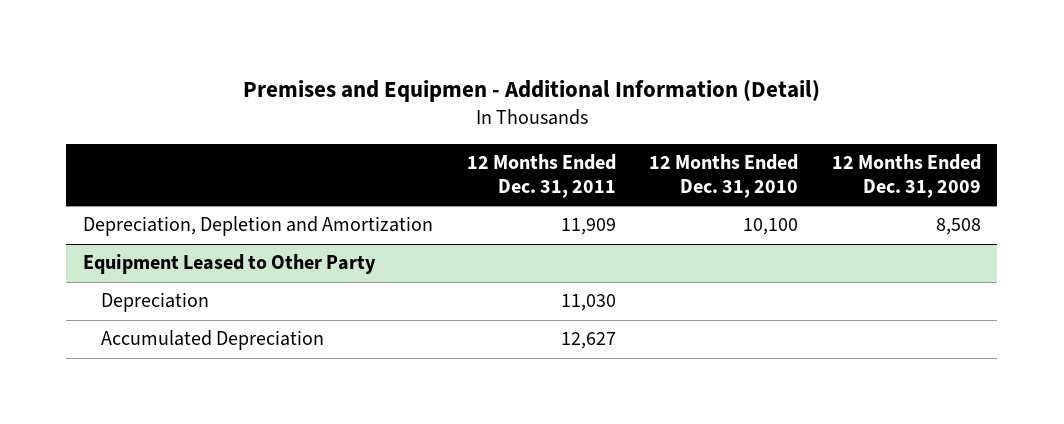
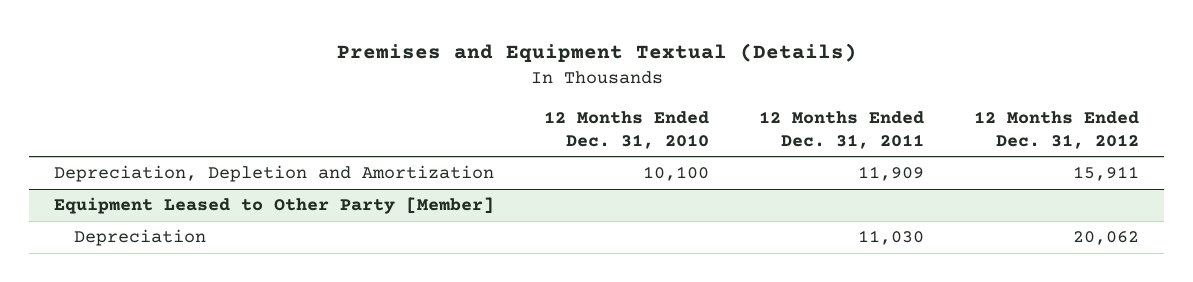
[242,80,820,103] Premises and Equipmen - Additional Information (Detail) -> [336,43,857,63] Premises and Equipment Textual (Details)
[831,154,981,198] 12 Months Ended Dec. 31, 2009 -> none
none -> [973,110,1139,149] 12 Months Ended Dec. 31, 2012
[83,254,377,275] Equipment Leased to Other Party -> [54,197,495,215] Equipment Leased to Other Party [Member]
[101,330,325,351] Accumulated Depreciation -> none

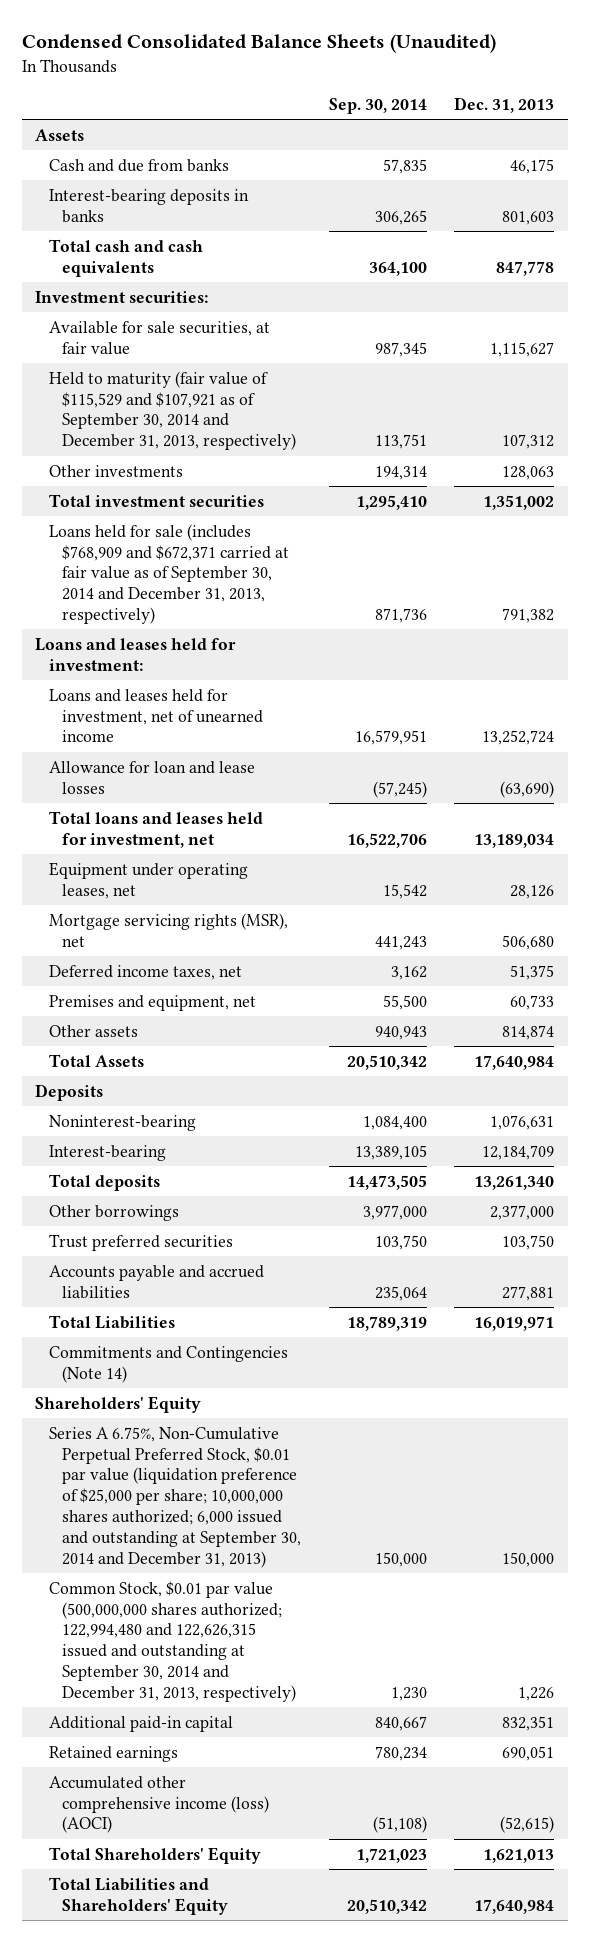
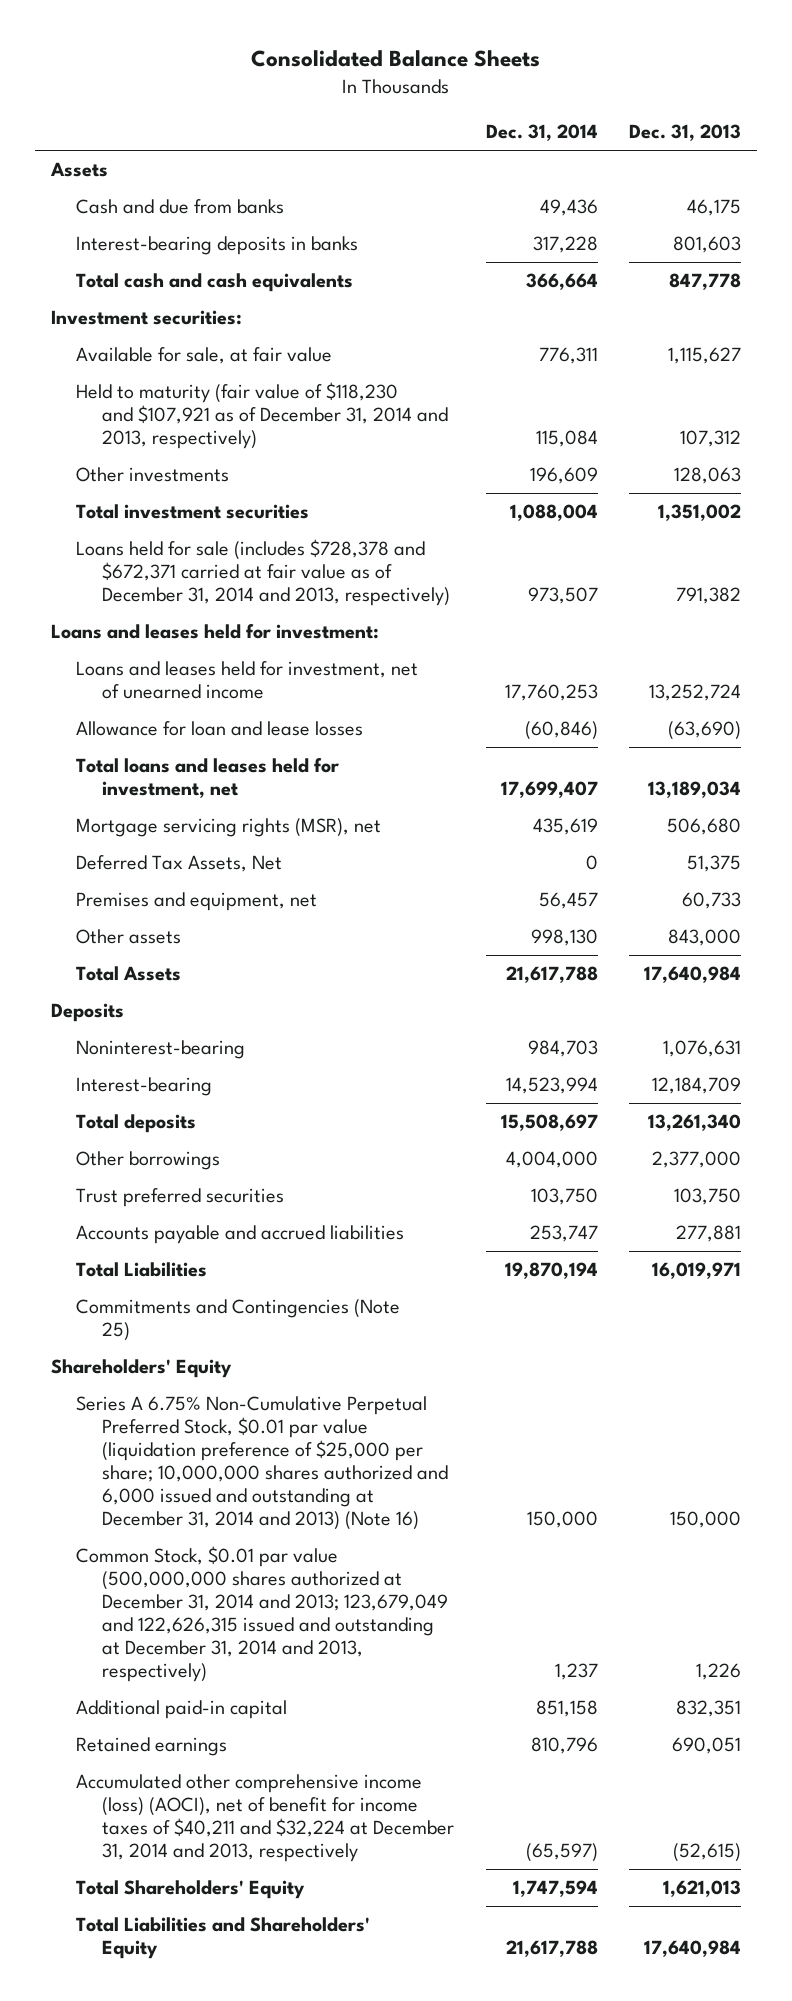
[21,34,496,54] Condensed Consolidated Balance Sheets (Unaudited) -> [250,49,540,67] Consolidated Balance Sheets
[328,97,427,114] Sep. 30, 2014 -> none
none -> [485,123,598,141] Dec. 31, 2014
[48,320,270,355] Available for sale securities, at fair value -> [76,347,333,365] Available for sale, at fair value
[48,370,297,451] Held to maturity (fair value of $115,529 and $107,921 as of September 30, 2014 and December 31, 2013, respectively) -> [76,382,449,450] Held to maturity (fair value of $118,230 and $107,921 as of December 31, 2014 and 2013, respectively)
[48,523,290,624] Loans held for sale (includes $768,909 and $672,371 carried at fair value as of September 30, 2014 and December 31, 2013, respectively) -> [76,539,451,607] Loans held for sale (includes $728,378 and $672,371 carried at fair value as of December 31, 2014 and 2013, respectively)
[48,861,248,899] Equipment under operating leases, net -> none
[48,964,242,980] Deferred income taxes, net -> [76,855,283,873] Deferred Tax Assets, Net
[502,1024,555,1040] 814,874 -> [668,929,742,947] 843,000
[48,1345,288,1383] Commitments and Contingencies (Note 14) -> [76,1299,401,1342] Commitments and Contingencies (Note 25)
[48,1426,302,1568] Series A 6.75%, Non-Cumulative Perpetual Preferred Stock, $0.01 par value (liquidation preference of $25,000 per share; 10,000,000 shares authorized; 6,000 issued and outstanding at September 30, 2014 and December 31, 2013) -> [76,1396,449,1531] Series A 6.75% Non-Cumulative Perpetual Preferred Stock, $0.01 par value (liquidation preference of $25,000 per share; 10,000,000 shares authorized and 6,000 issued and outstanding at December 31, 2014 and 2013) (Note 16)
[48,1580,297,1702] Common Stock, $0.01 par value (500,000,000 shares authorized; 122,994,480 and 122,626,315 issued and outstanding at September 30, 2014 and December 31, 2013, respectively) -> [76,1546,449,1683] Common Stock, $0.01 par value (500,000,000 shares authorized at December 31, 2014 and 2013; 123,679,049 and 122,626,315 issued and outstanding at December 31, 2014 and 2013, respectively)
[48,1775,270,1834] Accumulated other comprehensive income (loss) (AOCI) -> [76,1774,455,1863] Accumulated other comprehensive income (loss) (AOCI), net of benefit for income taxes of $40,211 and $32,224 at December 31, 2014 and 2013, respectively

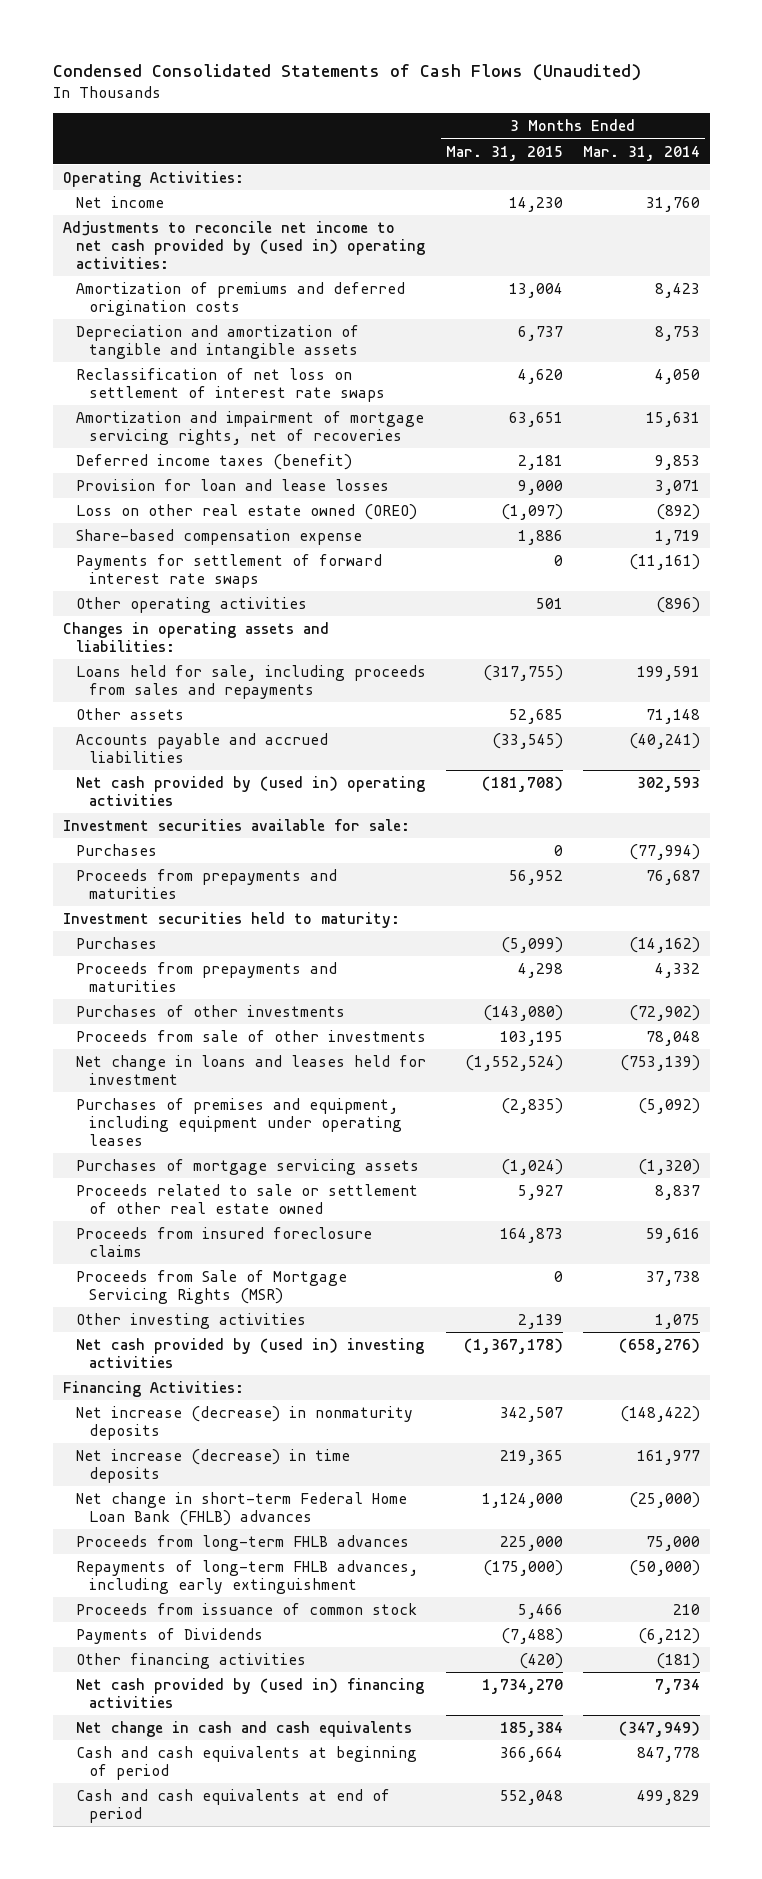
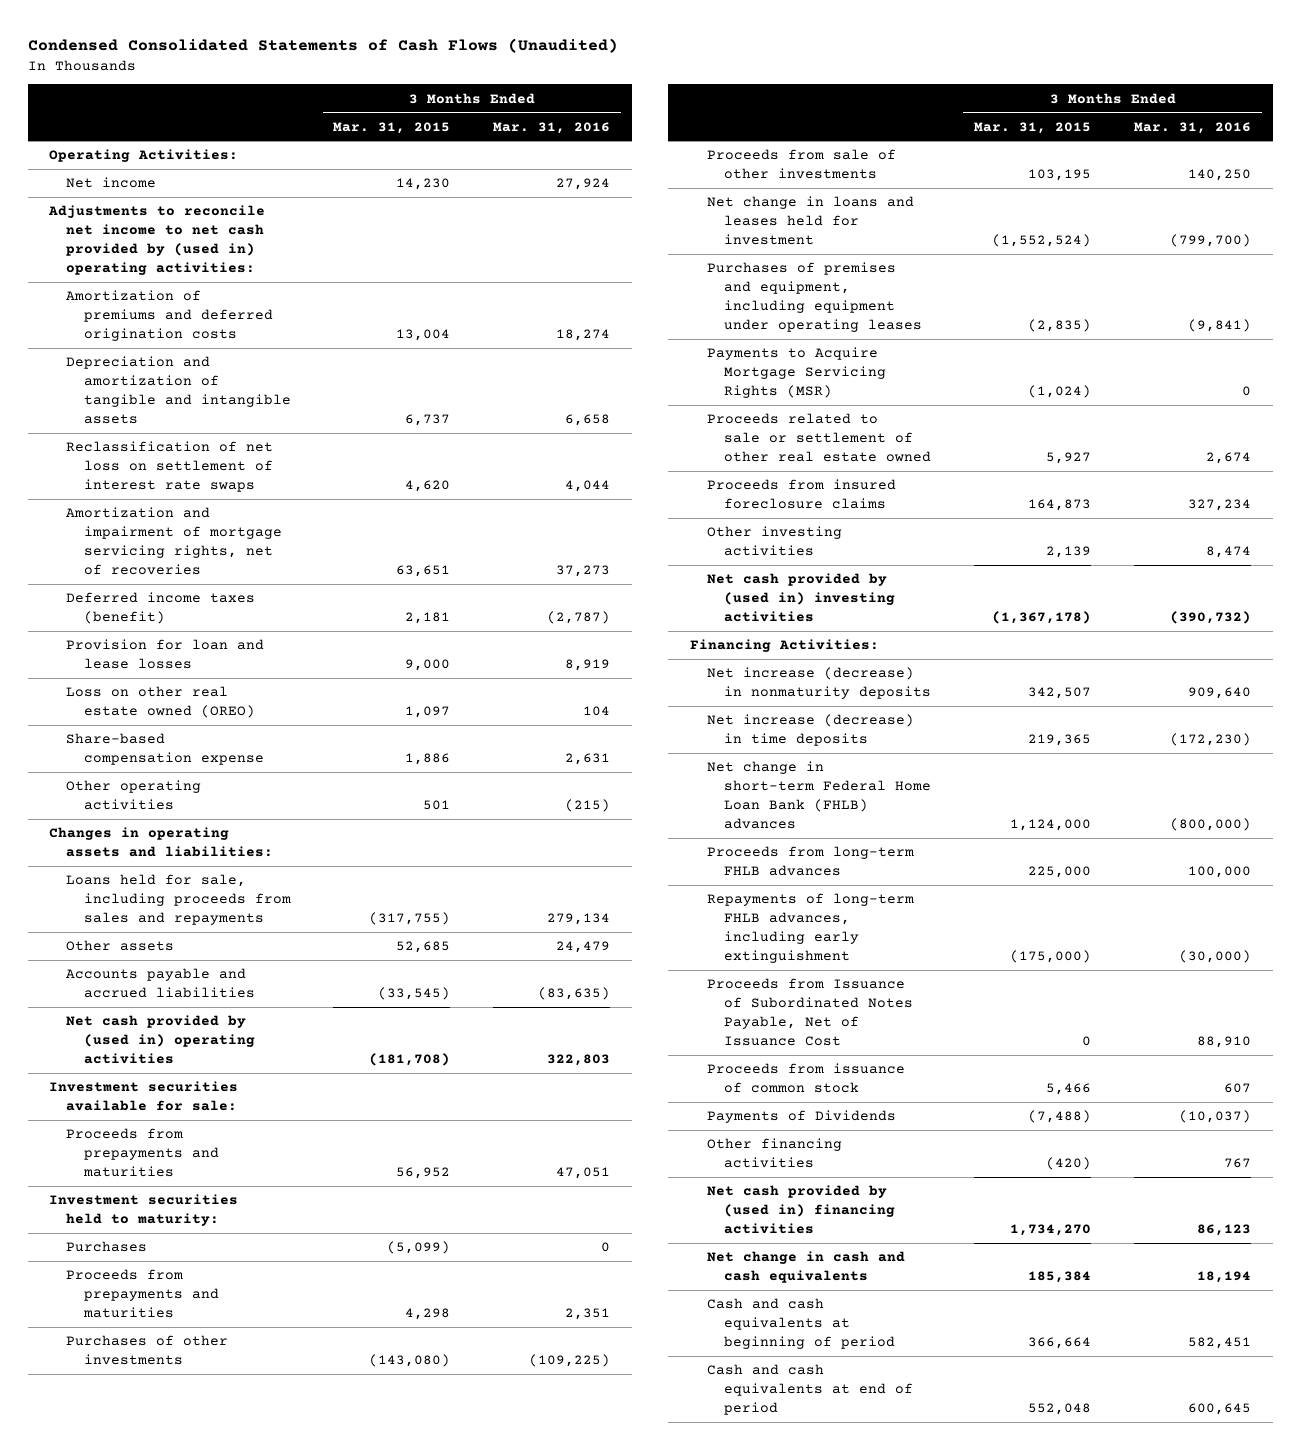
[582,145,700,161] Mar. 31, 2014 -> none
none -> [493,121,611,134] Mar. 31, 2016
[500,504,563,521] (1,097) -> [405,706,451,719] 1,097
[76,554,383,589] Payments for settlement of forward interest rate swaps -> none
[76,844,158,857] Purchases -> none
[76,1159,420,1176] Purchases of mortgage servicing assets -> [706,347,887,398] Payments to Acquire Mortgage Servicing Rights (MSR)
[76,1270,348,1305] Proceeds from Sale of Mortgage Servicing Rights (MSR) -> none
none -> [706,978,914,1046] Proceeds from Issuance of Subordinated Notes Payable, Net of Issuance Cost

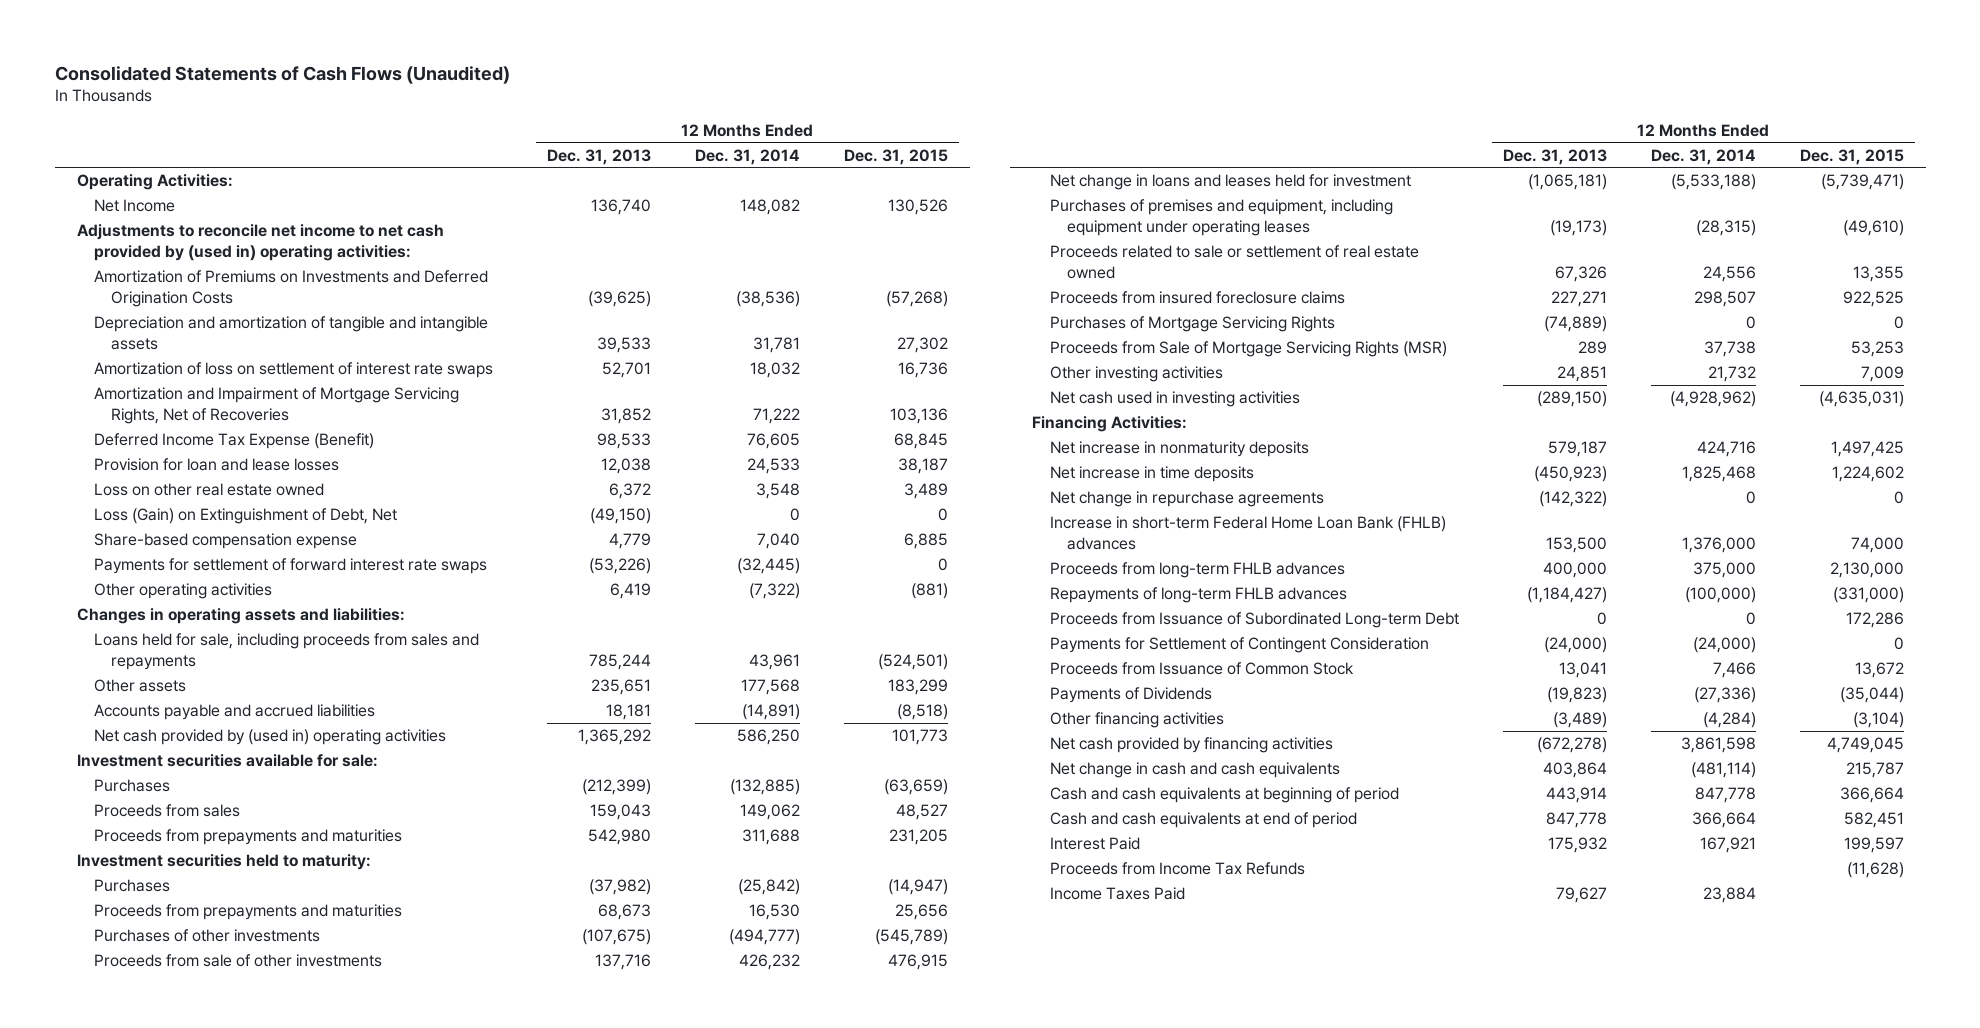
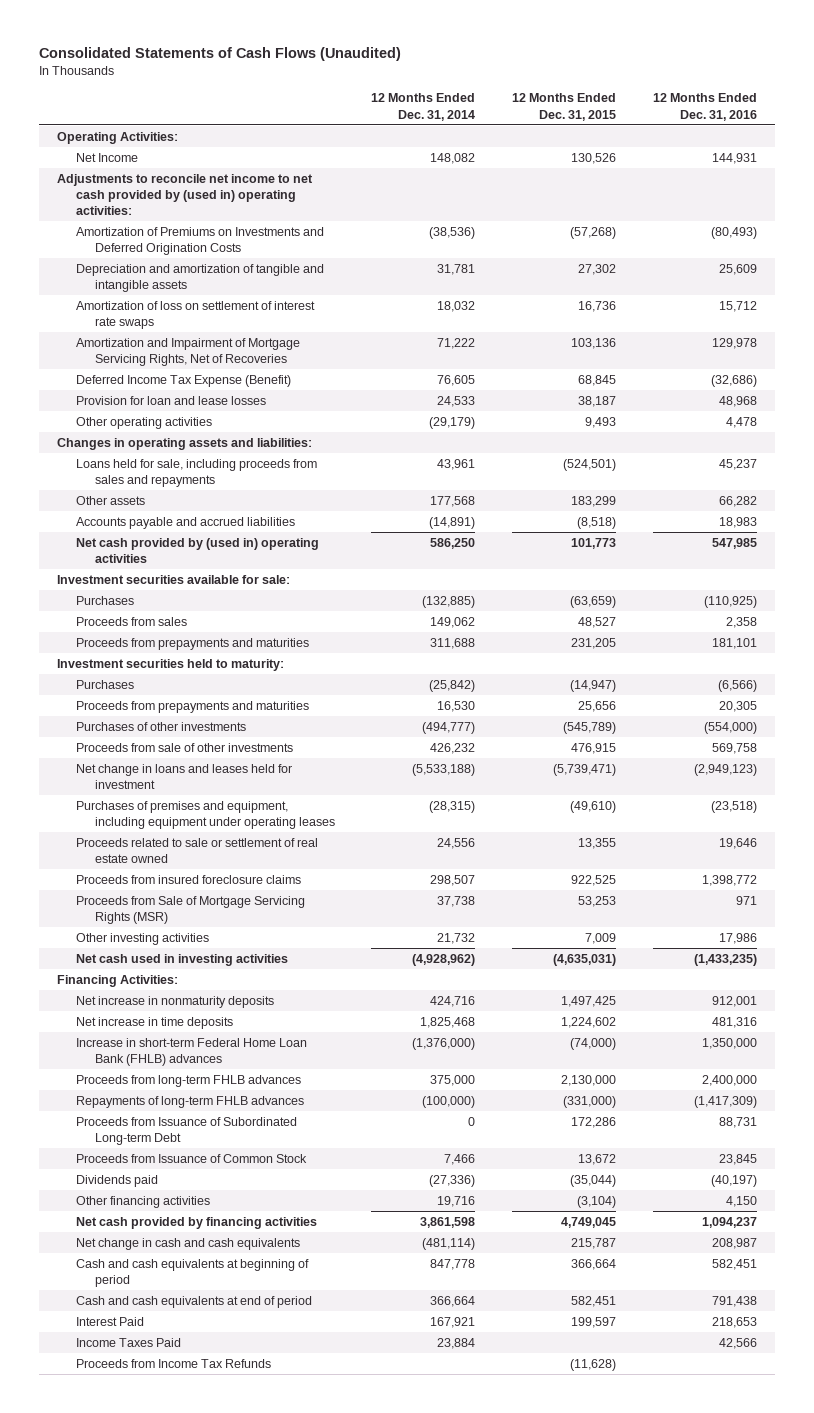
[546,148,651,165] Dec. 31, 2013 -> none
none -> [652,93,757,121] 12 Months Ended Dec. 31, 2016
[93,483,324,497] Loss on other real estate owned -> none
[93,508,397,525] Loss (Gain) on Extinguishment of Debt, Net -> none
[93,533,357,550] Share-based compensation expense -> none
[93,558,487,575] Payments for settlement of forward interest rate swaps -> none
[748,583,800,600] (7,322) -> [429,416,476,429] (29,179)
[910,583,948,600] (881) -> [585,416,617,428] 9,493
[1049,316,1335,333] Purchases of Mortgage Servicing Rights -> none
[1049,491,1324,508] Net change in repurchase agreements -> none
[1681,536,1756,553] 1,376,000 -> [412,1037,476,1050] (1,376,000)
[1850,536,1904,553] 74,000 -> [570,1037,617,1050] (74,000)
[1049,637,1429,654] Payments for Settlement of Contingent Consideration -> none
[1049,687,1212,704] Payments of Dividends -> [76,1174,159,1187] Dividends paid
[1702,712,1756,729] (4,284) -> [437,1195,476,1207] 19,716
[1049,862,1305,876] Proceeds from Income Tax Refunds -> [76,1358,272,1368] Proceeds from Income Tax Refunds

